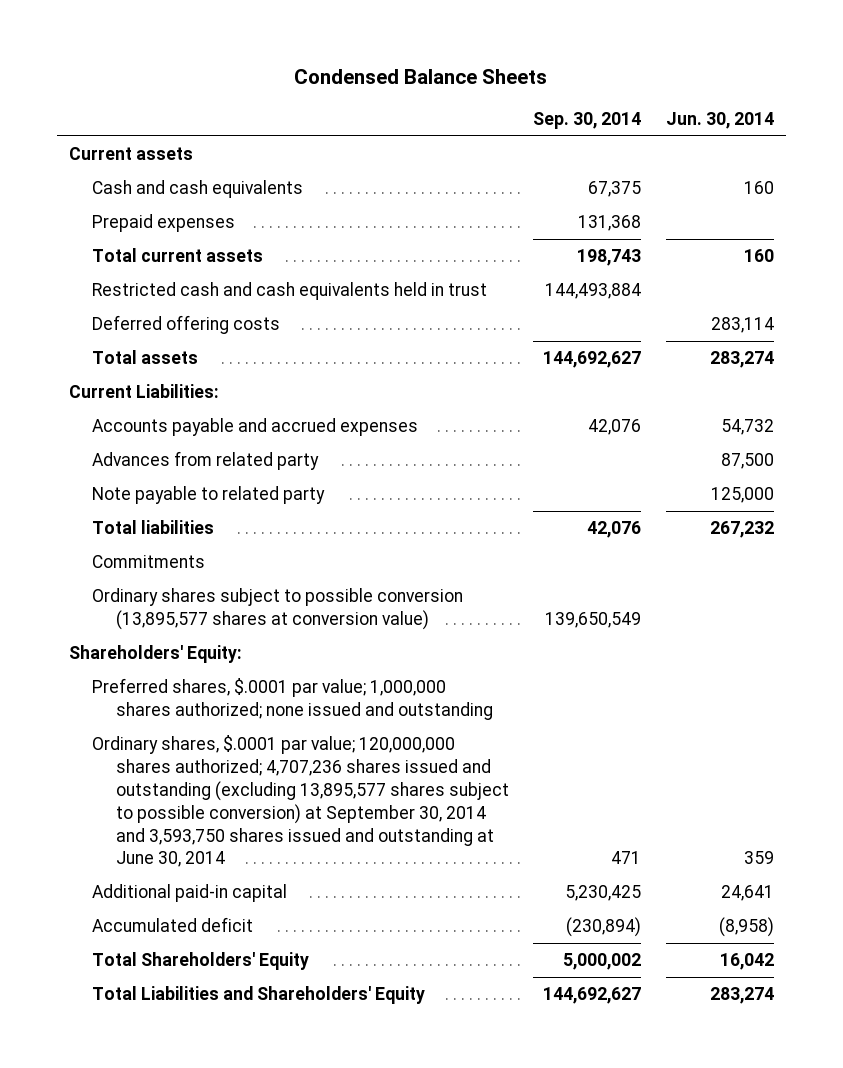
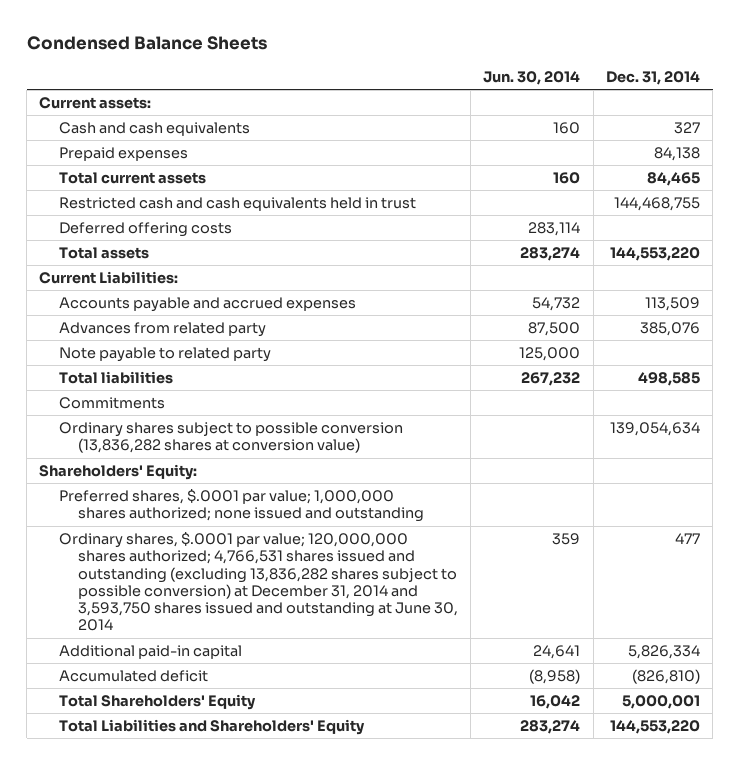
[533,112,642,130] Sep. 30, 2014 -> none
none -> [605,71,700,86] Dec. 31, 2014
[68,147,193,161] Current assets -> [39,97,152,110] Current assets:
[92,588,464,631] Ordinary shares subject to possible conversion (13,895,577 shares at conversion value) -> [58,422,403,454] Ordinary shares subject to possible conversion (13,836,282 shares at conversion value)
[92,735,510,868] Ordinary shares, $.0001 par value; 120,000,000 shares authorized; 4,707,236 shares issued and outstanding (excluding 13,895,577 shares subject to possible conversion) at September 30, 2014 and 3,593,750 shares issued and outstanding at June 30, 2014 -> [58,532,458,632] Ordinary shares, $.0001 par value; 120,000,000 shares authorized; 4,766,531 shares issued and outstanding (excluding 13,836,282 shares subject to possible conversion) at December 31, 2014 and 3,593,750 shares issued and outstanding at June 30, 2014

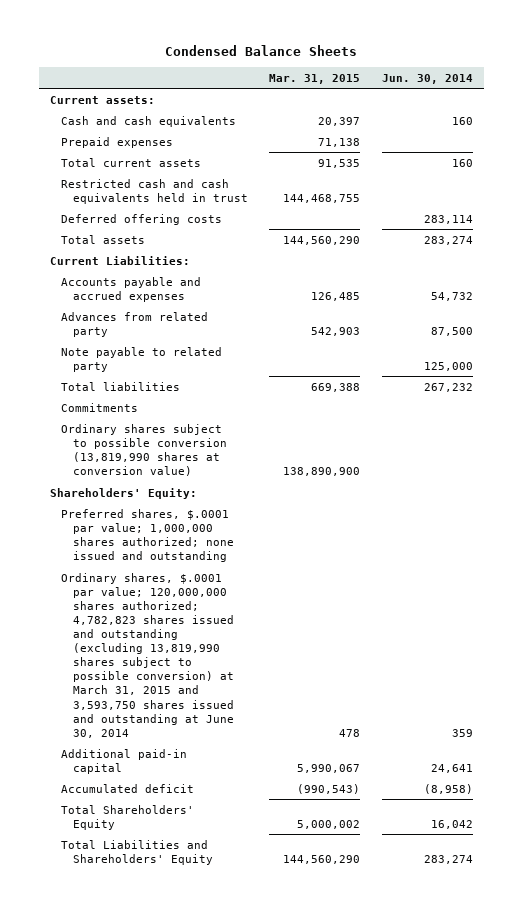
[605,71,700,86] Dec. 31, 2014 -> none
none -> [269,73,361,84] Mar. 31, 2015
[58,422,403,454] Ordinary shares subject to possible conversion (13,836,282 shares at conversion value) -> [61,423,227,476] Ordinary shares subject to possible conversion (13,819,990 shares at conversion value)
[58,532,458,632] Ordinary shares, $.0001 par value; 120,000,000 shares authorized; 4,766,531 shares issued and outstanding (excluding 13,836,282 shares subject to possible conversion) at December 31, 2014 and 3,593,750 shares issued and outstanding at June 30, 2014 -> [61,572,234,738] Ordinary shares, $.0001 par value; 120,000,000 shares authorized; 4,782,823 shares issued and outstanding (excluding 13,819,990 shares subject to possible conversion) at March 31, 2015 and 3,593,750 shares issued and outstanding at June 30, 2014

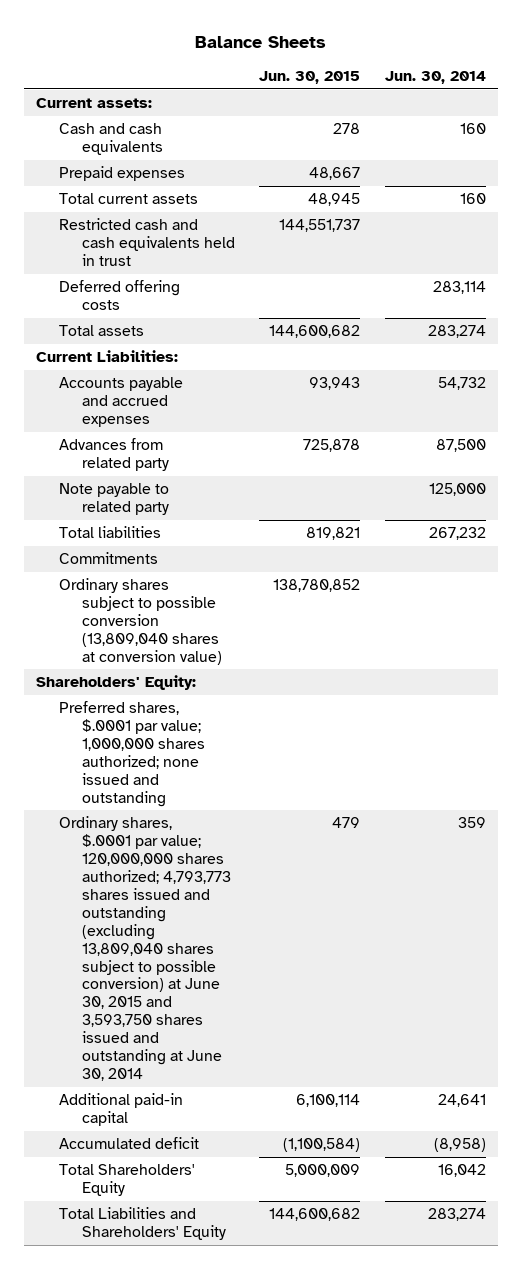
[165,44,358,56] Condensed Balance Sheets -> [194,35,326,48] Balance Sheets
[269,73,361,84] Mar. 31, 2015 -> none
none -> [259,70,361,84] Jun. 30, 2015
[61,423,227,476] Ordinary shares subject to possible conversion (13,819,990 shares at conversion value) -> [58,578,223,665] Ordinary shares subject to possible conversion (13,809,040 shares at conversion value)
[61,572,234,738] Ordinary shares, $.0001 par value; 120,000,000 shares authorized; 4,782,823 shares issued and outstanding (excluding 13,819,990 shares subject to possible conversion) at March 31, 2015 and 3,593,750 shares issued and outstanding at June 30, 2014 -> [58,816,232,1082] Ordinary shares, $.0001 par value; 120,000,000 shares authorized; 4,793,773 shares issued and outstanding (excluding 13,809,040 shares subject to possible conversion) at June 30, 2015 and 3,593,750 shares issued and outstanding at June 30, 2014

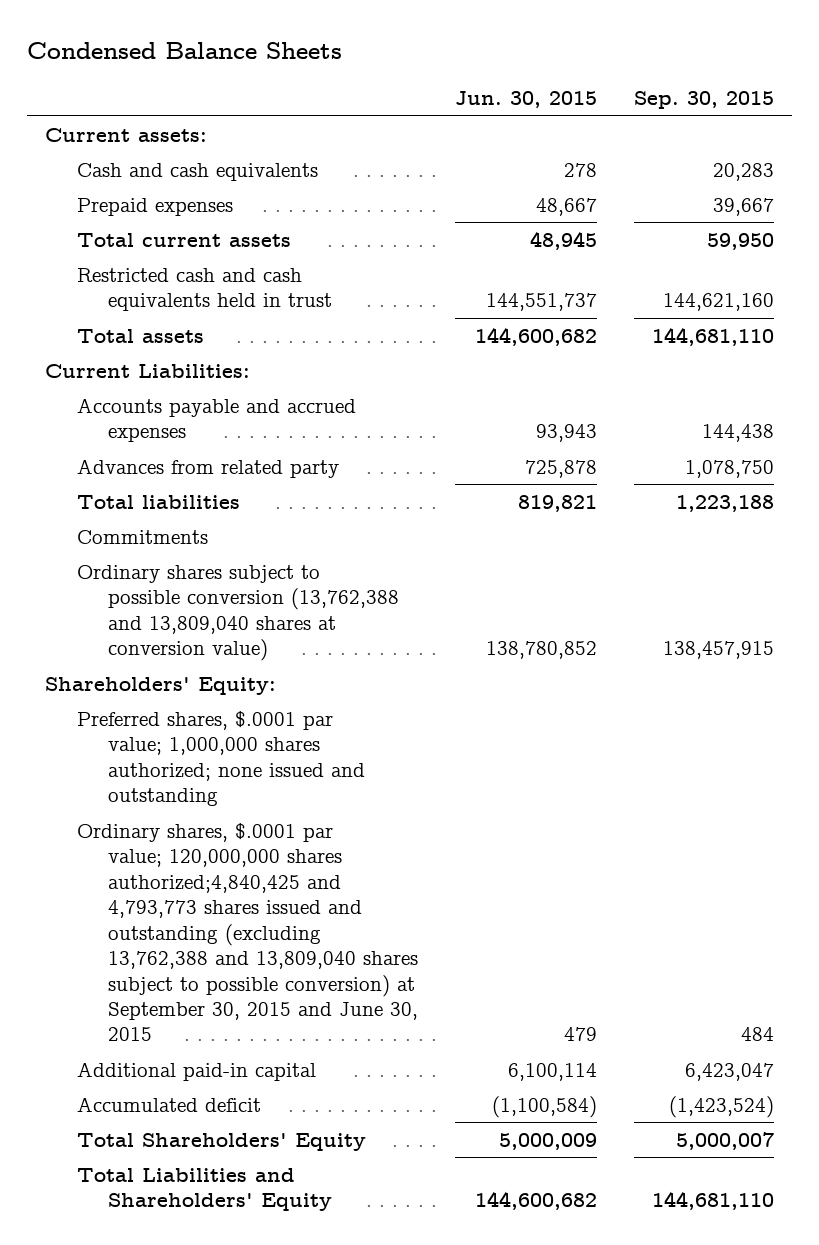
[194,35,326,48] Balance Sheets -> [26,42,342,60] Condensed Balance Sheets
[384,70,486,84] Jun. 30, 2014 -> none
none -> [633,91,774,110] Sep. 30, 2015
[58,280,180,311] Deferred offering costs -> none
[58,483,170,516] Note payable to related party -> none
[58,578,223,665] Ordinary shares subject to possible conversion (13,809,040 shares at conversion value) -> [76,564,400,662] Ordinary shares subject to possible conversion (13,762,388 and 13,809,040 shares at conversion value)
[58,816,232,1082] Ordinary shares, $.0001 par value; 120,000,000 shares authorized; 4,793,773 shares issued and outstanding (excluding 13,809,040 shares subject to possible conversion) at June 30, 2015 and 3,593,750 shares issued and outstanding at June 30, 2014 -> [76,822,419,1042] Ordinary shares, $.0001 par value; 120,000,000 shares authorized;4,840,425 and 4,793,773 shares issued and outstanding (excluding 13,762,388 and 13,809,040 shares subject to possible conversion) at September 30, 2015 and June 30, 2015

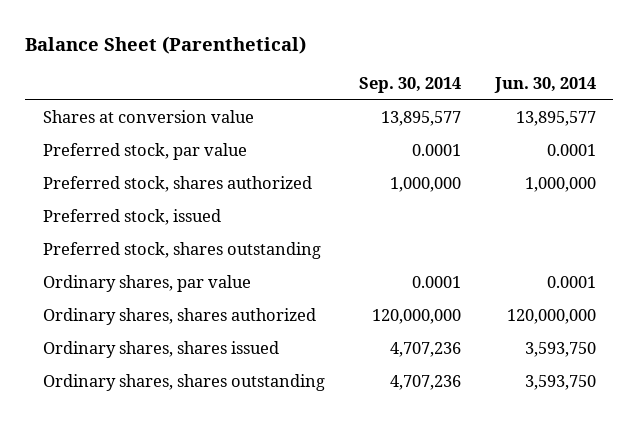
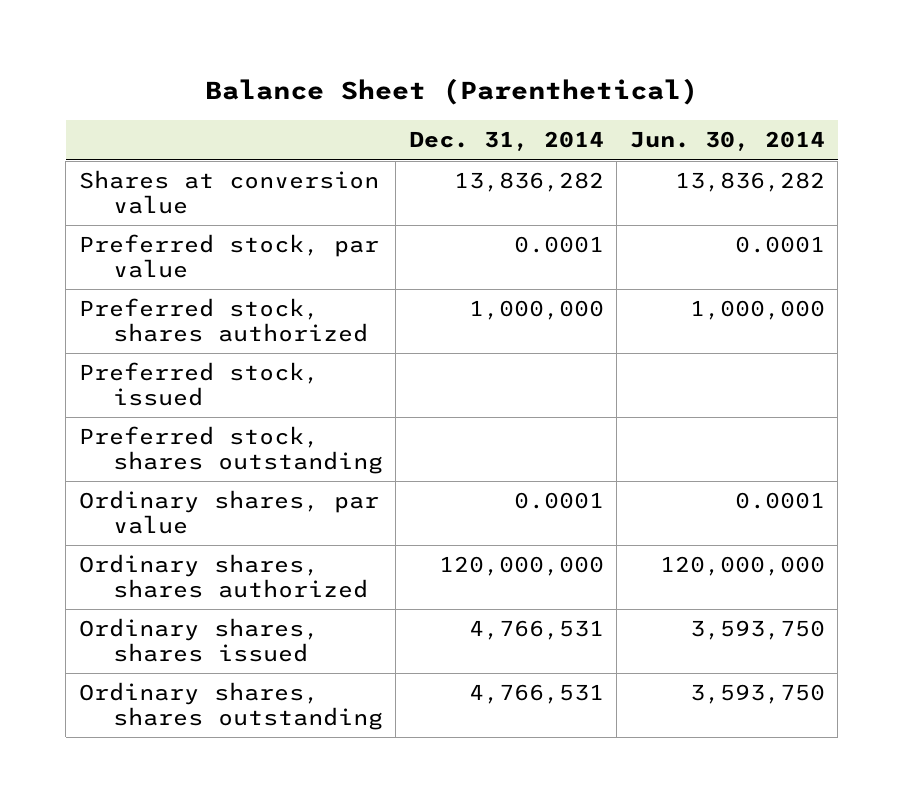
[358,77,461,94] Sep. 30, 2014 -> none
none -> [408,131,604,152] Dec. 31, 2014
[515,111,596,127] 13,895,577 -> [674,172,825,193] 13,836,282

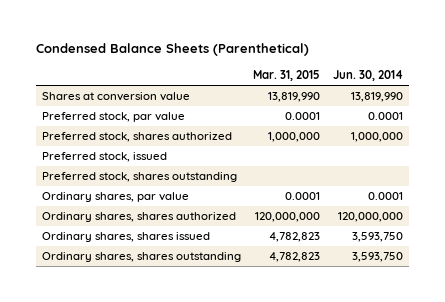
[204,77,698,105] Balance Sheet (Parenthetical) -> [35,43,309,57] Condensed Balance Sheets (Parenthetical)
[408,131,604,152] Dec. 31, 2014 -> none
none -> [253,70,321,82] Mar. 31, 2015
[674,172,825,193] 13,836,282 -> [350,92,403,103] 13,819,990

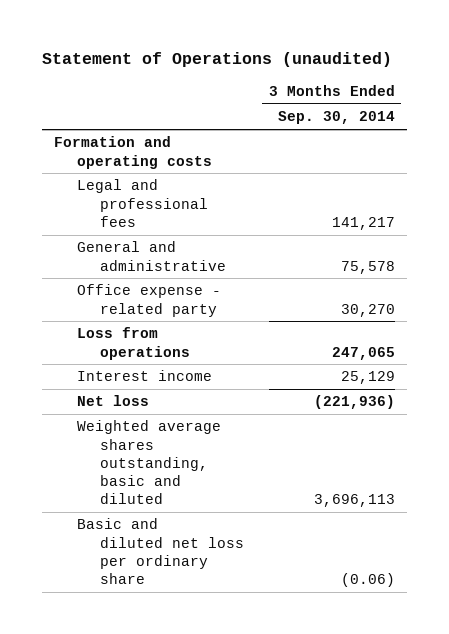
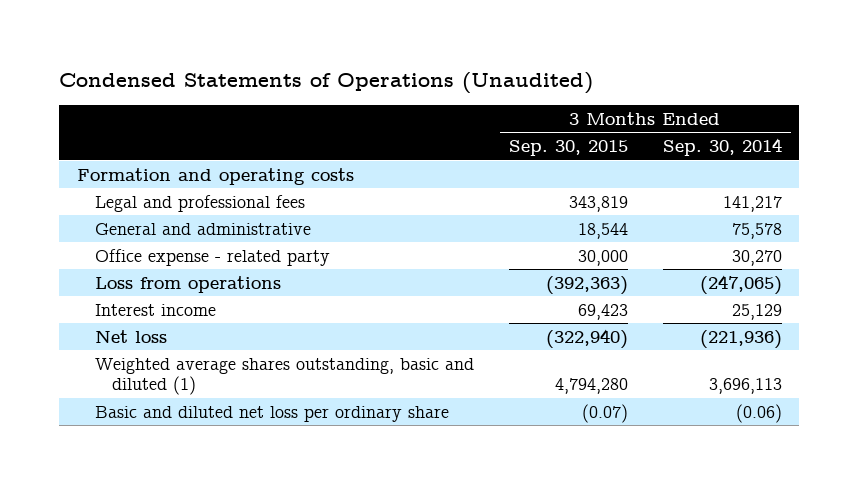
[41,52,392,68] Statement of Operations (unaudited) -> [59,72,594,95] Condensed Statements of Operations (Unaudited)
none -> [508,140,628,157] Sep. 30, 2015
[331,346,395,360] 247,065 -> [699,274,782,295] (247,065)
[77,420,222,505] Weighted average shares outstanding, basic and diluted -> [94,357,474,396] Weighted average shares outstanding, basic and diluted (1)

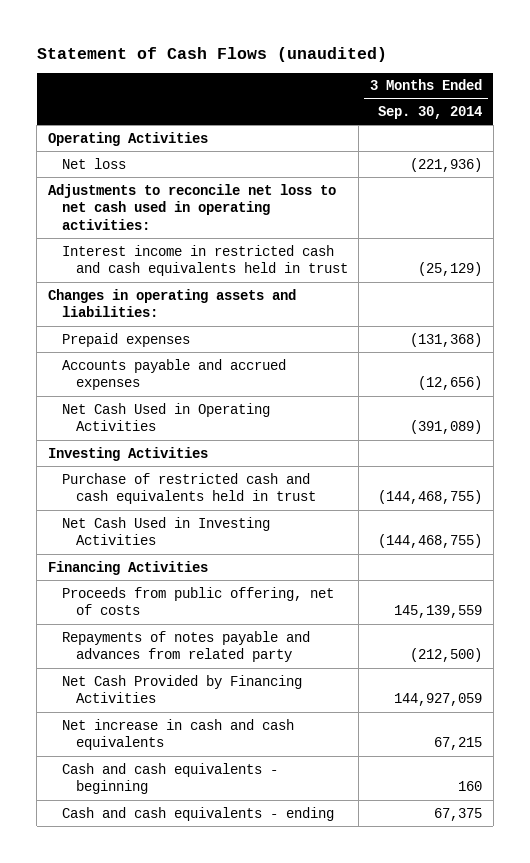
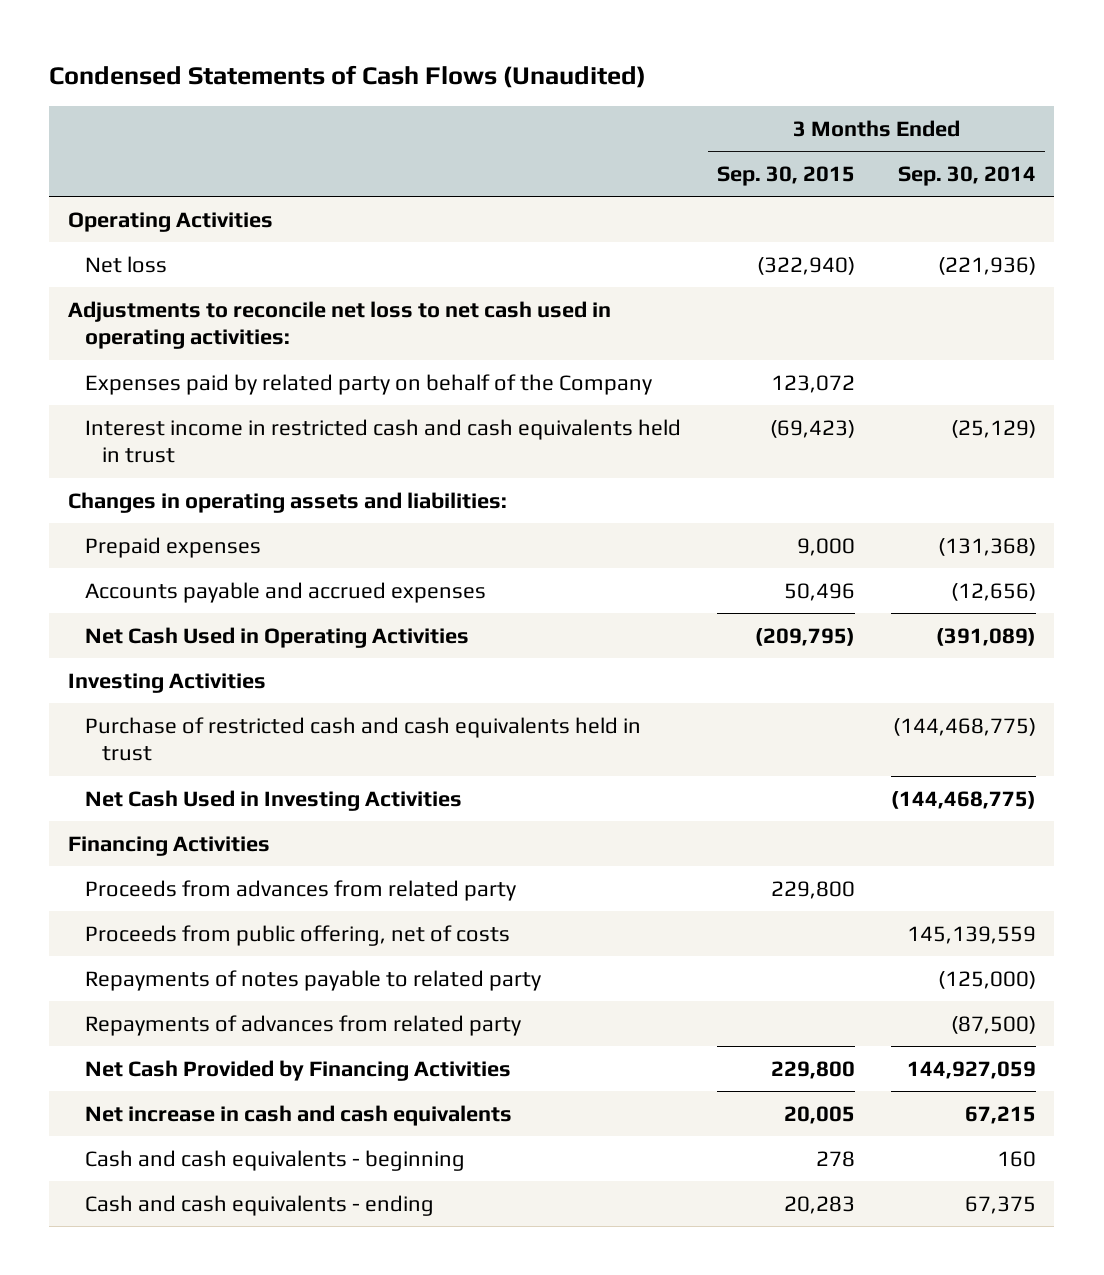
[36,46,387,62] Statement of Cash Flows (unaudited) -> [49,64,647,88] Condensed Statements of Cash Flows (Unaudited)
none -> [717,165,856,186] Sep. 30, 2015
none -> [84,373,652,395] Expenses paid by related party on behalf of the Company
[378,490,483,505] (144,468,755) -> [893,717,1037,736] (144,468,775)
[378,534,483,549] (144,468,755) -> [891,790,1037,809] (144,468,775)
none -> [84,879,516,901] Proceeds from advances from related party
none -> [84,969,541,991] Repayments of notes payable to related party
[61,630,310,663] Repayments of notes payable and advances from related party -> [84,1014,521,1036] Repayments of advances from related party
[410,648,483,663] (212,500) -> [951,1015,1037,1034] (87,500)

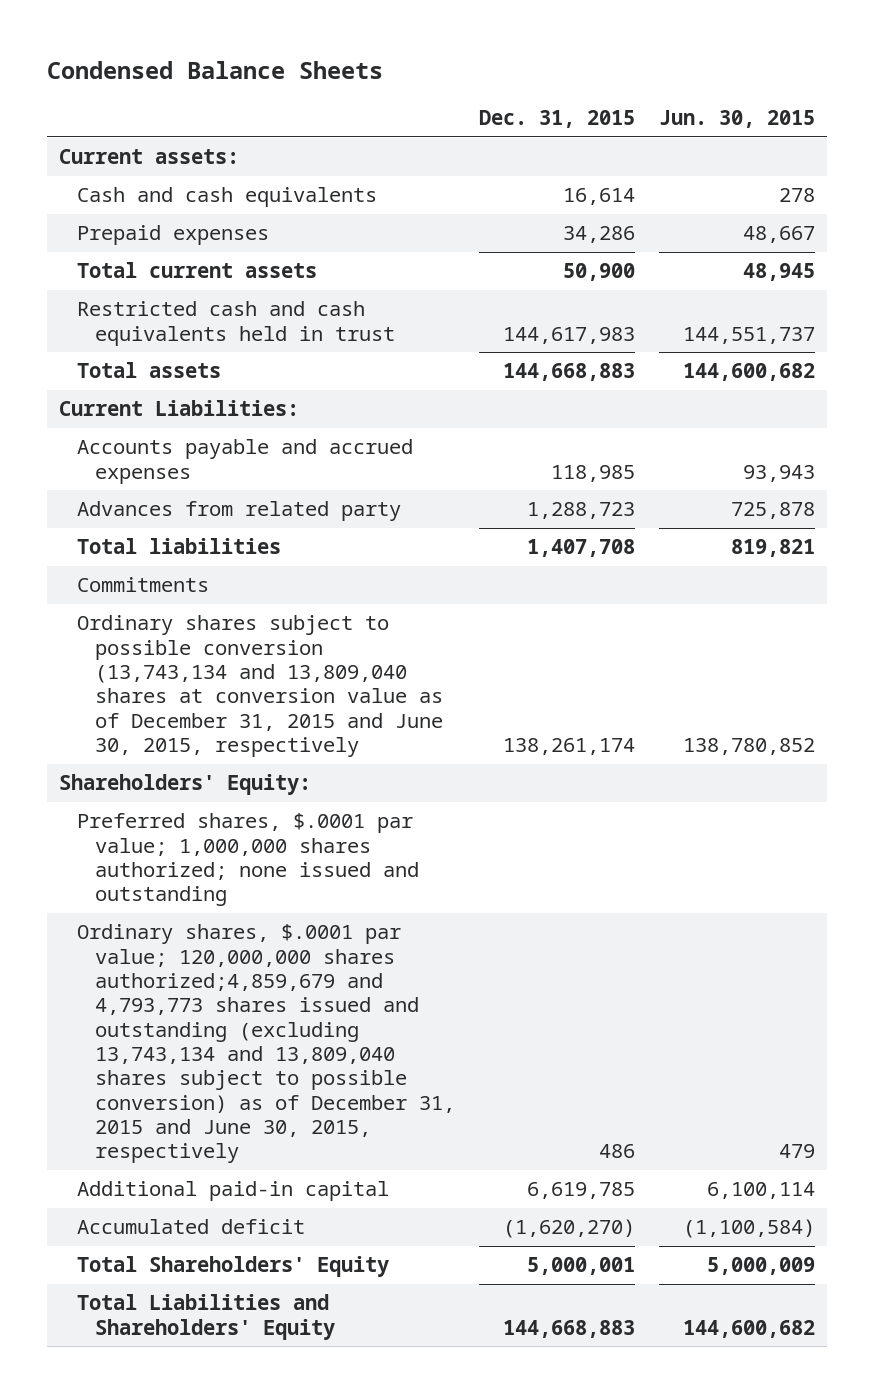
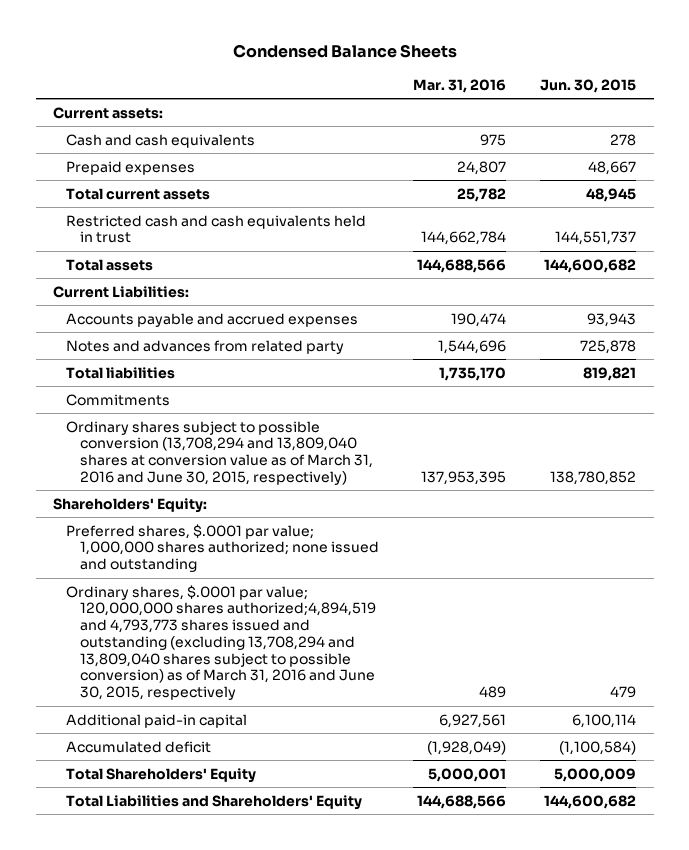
[479,110,636,129] Dec. 31, 2015 -> none
none -> [413,78,507,93] Mar. 31, 2016
[77,501,402,522] Advances from related party -> [66,339,345,354] Notes and advances from related party
[77,615,443,757] Ordinary shares subject to possible conversion (13,743,134 and 13,809,040 shares at conversion value as of December 31, 2015 and June 30, 2015, respectively -> [66,420,374,485] Ordinary shares subject to possible conversion (13,708,294 and 13,809,040 shares at conversion value as of March 31, 2016 and June 30, 2015, respectively)
[77,924,455,1164] Ordinary shares, $.0001 par value; 120,000,000 shares authorized;4,859,679 and 4,793,773 shares issued and outstanding (excluding 13,743,134 and 13,809,040 shares subject to possible conversion) as of December 31, 2015 and June 30, 2015, respectively -> [66,584,377,701] Ordinary shares, $.0001 par value; 120,000,000 shares authorized;4,894,519 and 4,793,773 shares issued and outstanding (excluding 13,708,294 and 13,809,040 shares subject to possible conversion) as of March 31, 2016 and June 30, 2015, respectively

